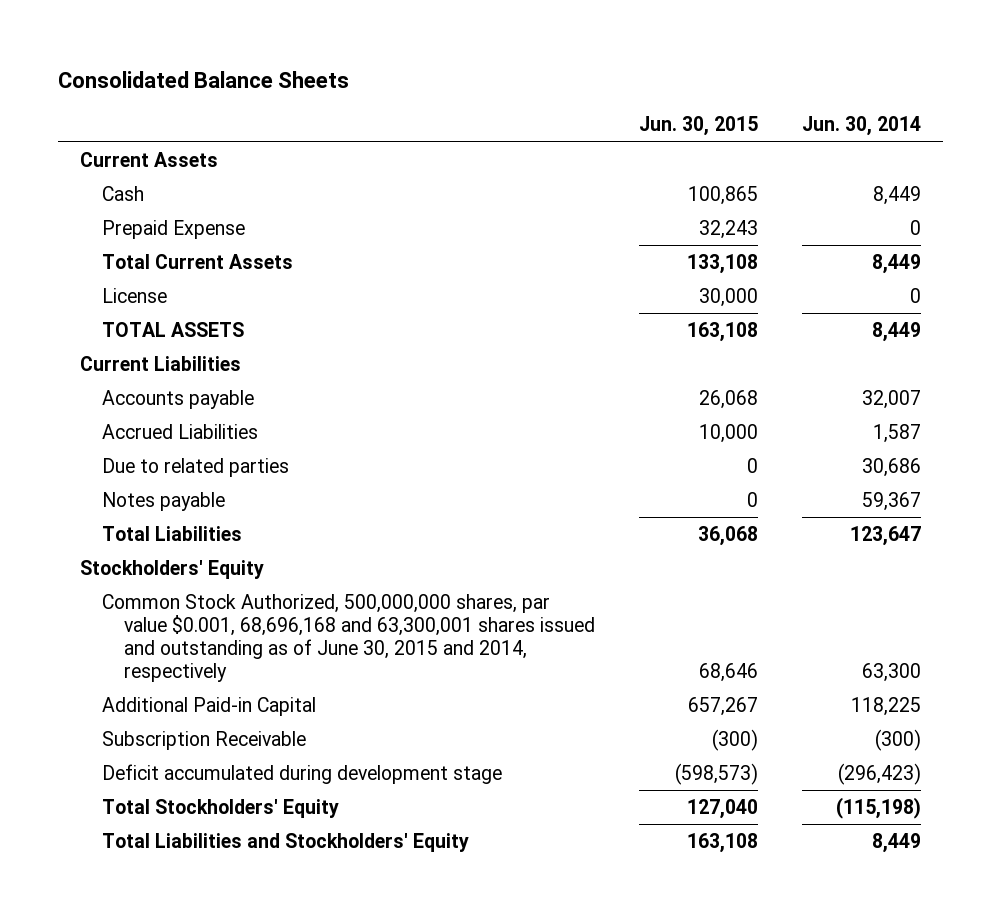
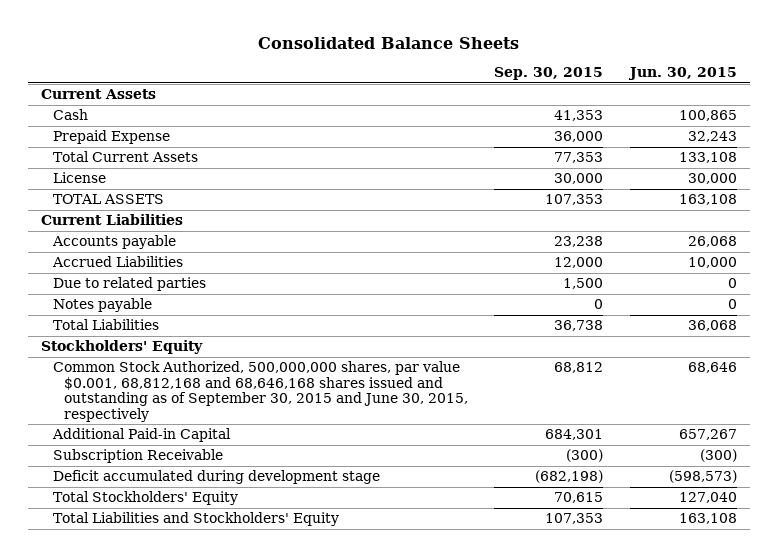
[801,116,921,137] Jun. 30, 2014 -> none
none -> [494,67,604,81] Sep. 30, 2015
[101,594,595,682] Common Stock Authorized, 500,000,000 shares, par value $0.001, 68,696,168 and 63,300,001 shares issued and outstanding as of June 30, 2015 and 2014, respectively -> [52,361,468,422] Common Stock Authorized, 500,000,000 shares, par value $0.001, 68,812,168 and 68,646,168 shares issued and outstanding as of September 30, 2015 and June 30, 2015, respectively

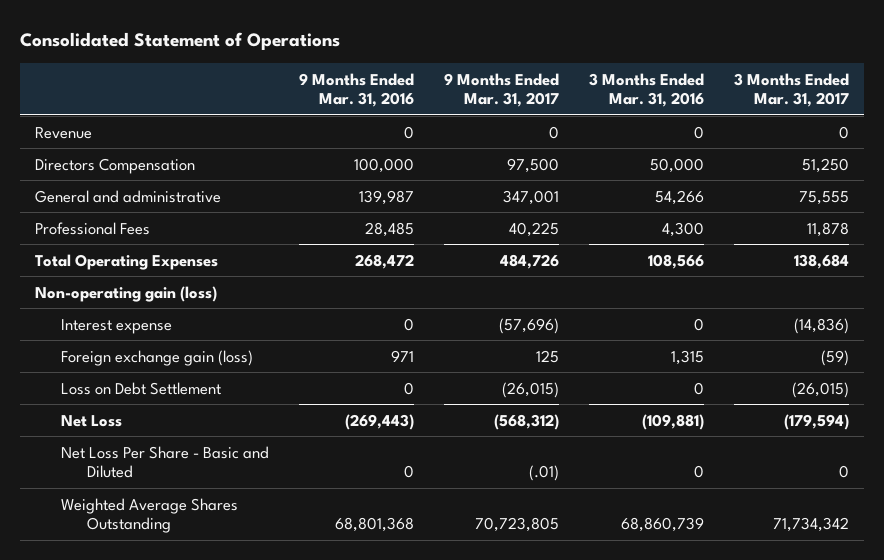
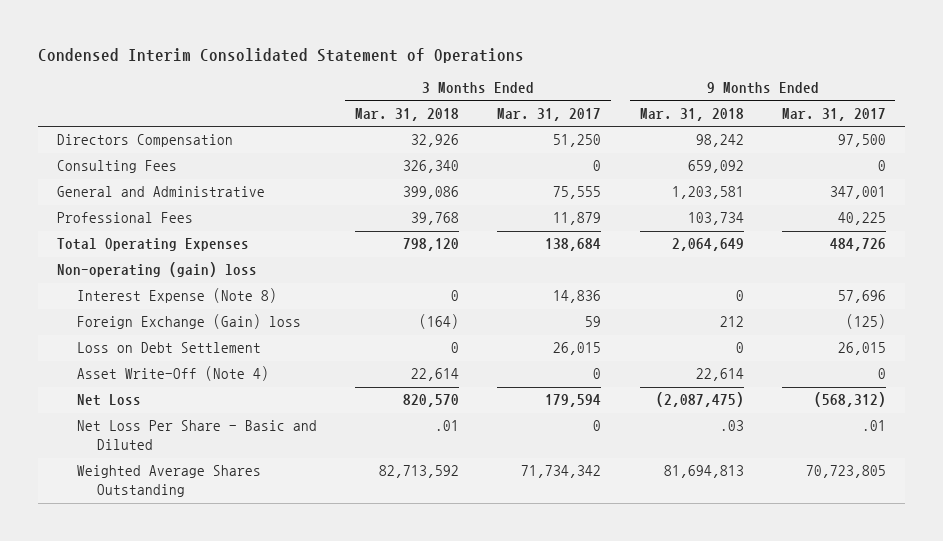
[20,32,341,51] Consolidated Statement of Operations -> [37,48,524,64] Condensed Interim Consolidated Statement of Operations
[299,72,415,107] 9 Months Ended Mar. 31, 2016 -> none
[588,72,704,107] 3 Months Ended Mar. 31, 2016 -> none
none -> [355,107,460,121] Mar. 31, 2018
none -> [639,107,744,121] Mar. 31, 2018
[35,126,93,139] Revenue -> none
none -> [56,160,177,174] Consulting Fees
[35,189,222,203] General and administrative -> [56,186,265,198] General and Administrative
[806,221,849,237] 11,878 -> [553,212,602,226] 11,879
[35,285,218,302] Non-operating gain (loss) -> [56,262,257,278] Non-operating (gain) loss
[61,318,173,334] Interest expense -> [76,288,277,304] Interest Expense (Note 8)
[498,317,559,334] (57,696) -> [837,290,886,304] 57,696
[793,317,849,334] (14,836) -> [553,290,602,304] 14,836
[61,349,254,366] Foreign exchange gain (loss) -> [76,314,301,330] Foreign Exchange (Gain) loss
[535,349,559,363] 125 -> [845,314,886,330] (125)
[820,349,849,366] (59) -> [585,316,602,328] 59
[501,381,559,398] (26,015) -> [837,342,886,356] 26,015
[791,381,849,398] (26,015) -> [553,342,602,356] 26,015
none -> [76,366,269,382] Asset Write-Off (Note 4)
[783,413,849,430] (179,594) -> [545,394,602,408] 179,594
[528,465,559,482] (.01) -> [861,420,886,432] .01

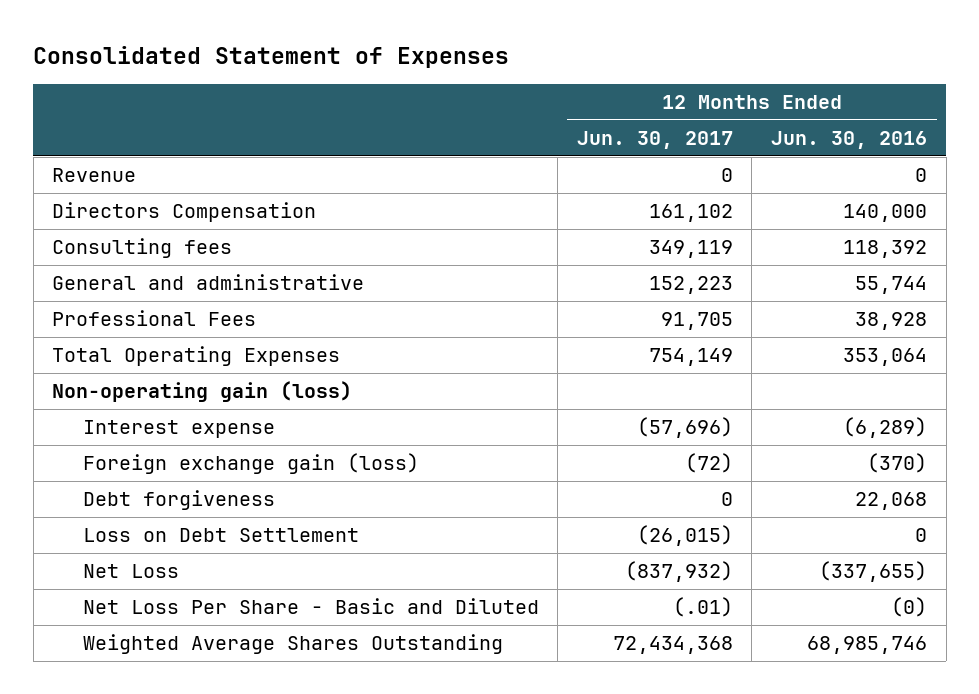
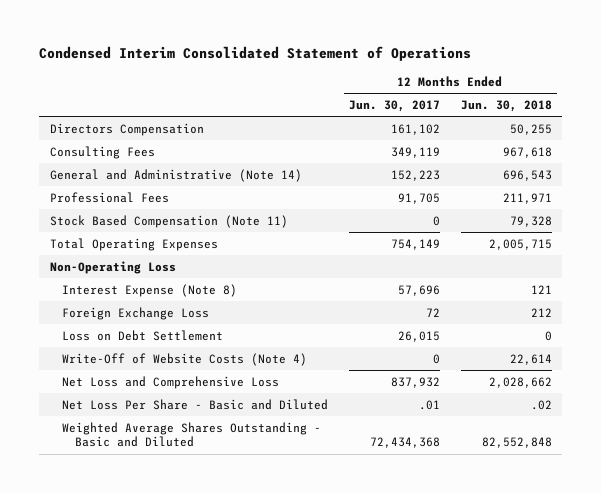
[33,45,510,68] Consolidated Statement of Expenses -> [39,46,472,62] Condensed Interim Consolidated Statement of Operations
[770,130,927,149] Jun. 30, 2016 -> none
none -> [460,99,552,112] Jun. 30, 2018
[52,168,137,183] Revenue -> none
[52,238,233,259] Consulting fees -> [49,145,155,159] Consulting Fees
[52,274,365,291] General and administrative -> [49,168,302,182] General and Administrative (Note 14)
none -> [49,214,288,228] Stock Based Compensation (Note 11)
[82,490,275,511] Debt forgiveness -> none
[52,381,353,403] Non-operating gain (loss) -> [49,260,176,274] Non-Operating Loss
[82,420,275,439] Interest expense -> [62,283,238,297] Interest Expense (Note 8)
[636,417,733,439] (57,696) -> [398,284,441,296] 57,696
[82,453,419,475] Foreign exchange gain (loss) -> [62,306,210,320] Foreign Exchange Loss
[684,453,733,474] (72) -> [426,307,441,317] 72
[636,525,733,547] (26,015) -> [398,330,441,342] 26,015
none -> [62,352,308,366] Write-Off of Website Costs (Note 4)
[82,564,179,579] Net Loss -> [62,375,280,389] Net Loss and Comprehensive Loss
[624,561,733,583] (837,932) -> [391,376,441,388] 837,932
[672,597,733,618] (.01) -> [419,399,441,410] .01
[82,634,503,655] Weighted Average Shares Outstanding -> [62,421,322,448] Weighted Average Shares Outstanding - Basic and Diluted

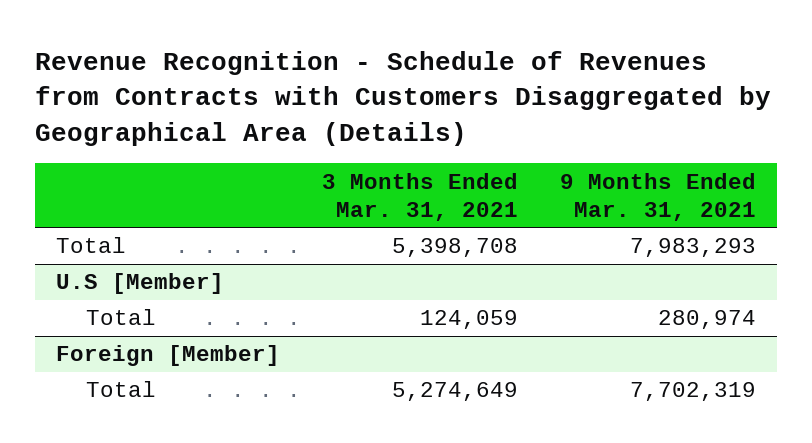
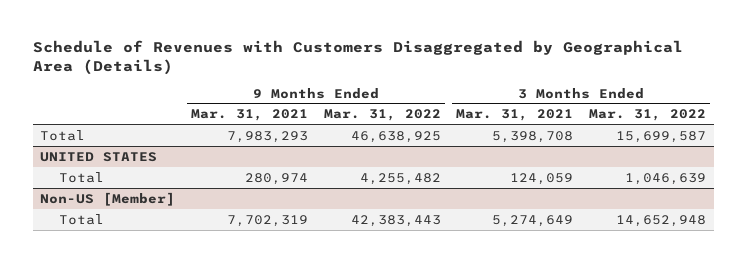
[34,51,771,146] Revenue Recognition - Schedule of Revenues from Contracts with Customers Disaggregated by Geographical Area (Details) -> [32,39,683,75] Schedule of Revenues with Customers Disaggregated by Geographical Area (Details)
none -> [323,109,441,122] Mar. 31, 2022
none -> [588,109,706,122] Mar. 31, 2022
[55,273,224,295] U.S [Member] -> [40,151,158,162] UNITED STATES
[55,345,280,367] Foreign [Member] -> [40,191,176,206] Non-US [Member]

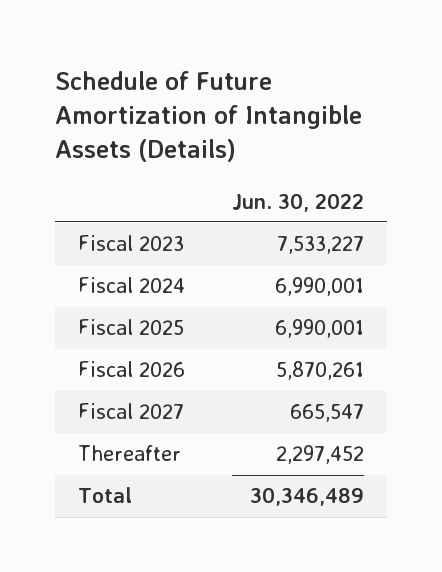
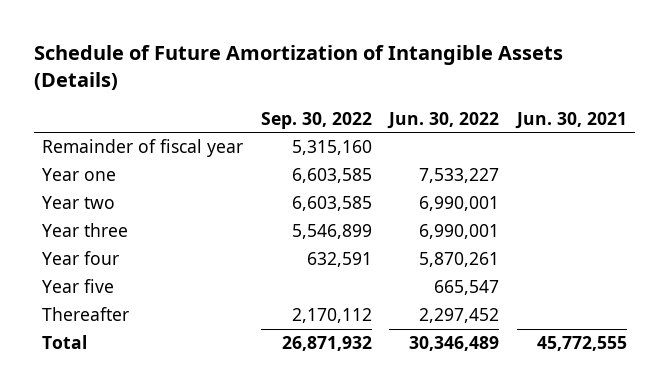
none -> [260,111,372,129] Sep. 30, 2022
none -> [514,111,627,129] Jun. 30, 2021
none -> [42,139,244,158] Remainder of fiscal year
[78,235,185,252] Fiscal 2023 -> [42,168,117,182] Year one
[78,277,186,294] Fiscal 2024 -> [42,196,116,210] Year two
[78,319,185,336] Fiscal 2025 -> [42,223,129,238] Year three
[78,361,186,378] Fiscal 2026 -> [42,251,120,266] Year four
[78,403,185,420] Fiscal 2027 -> [42,279,115,294] Year five

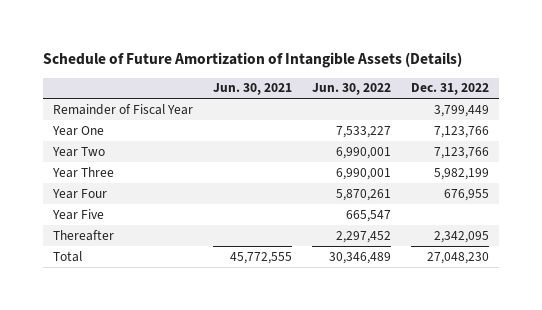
[260,111,372,129] Sep. 30, 2022 -> none
none -> [411,83,490,96] Dec. 31, 2022
[42,139,244,158] Remainder of fiscal year -> [53,103,194,115] Remainder of Fiscal Year
[42,168,117,182] Year one -> [52,125,105,136] Year One
[42,196,116,210] Year two -> [52,146,106,157] Year Two
[42,223,129,238] Year three -> [52,166,115,178] Year Three
[42,251,120,266] Year four -> [52,188,108,199] Year Four
[42,279,115,294] Year five -> [52,208,105,220] Year Five

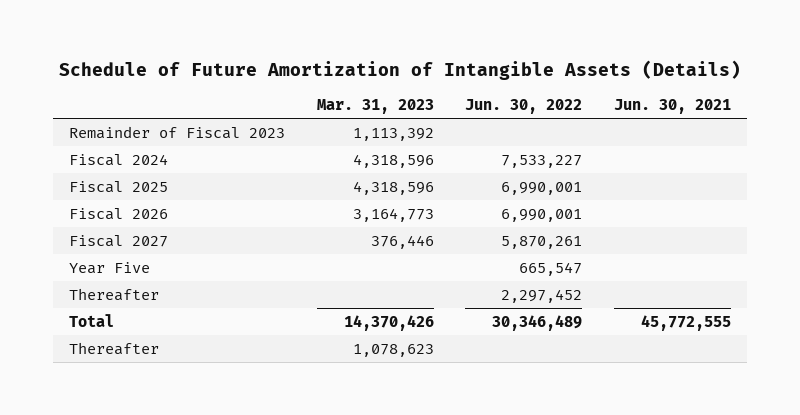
[411,83,490,96] Dec. 31, 2022 -> none
none -> [316,99,434,115] Mar. 31, 2023
[53,103,194,115] Remainder of Fiscal Year -> [68,125,285,139] Remainder of Fiscal 2023
[52,125,105,136] Year One -> [68,153,168,166] Fiscal 2024
[52,146,106,157] Year Two -> [68,180,168,193] Fiscal 2025
[52,166,115,178] Year Three -> [68,207,168,220] Fiscal 2026
[52,188,108,199] Year Four -> [68,234,168,247] Fiscal 2027
none -> [68,341,159,355] Thereafter

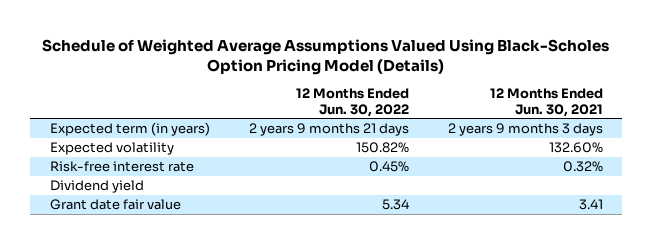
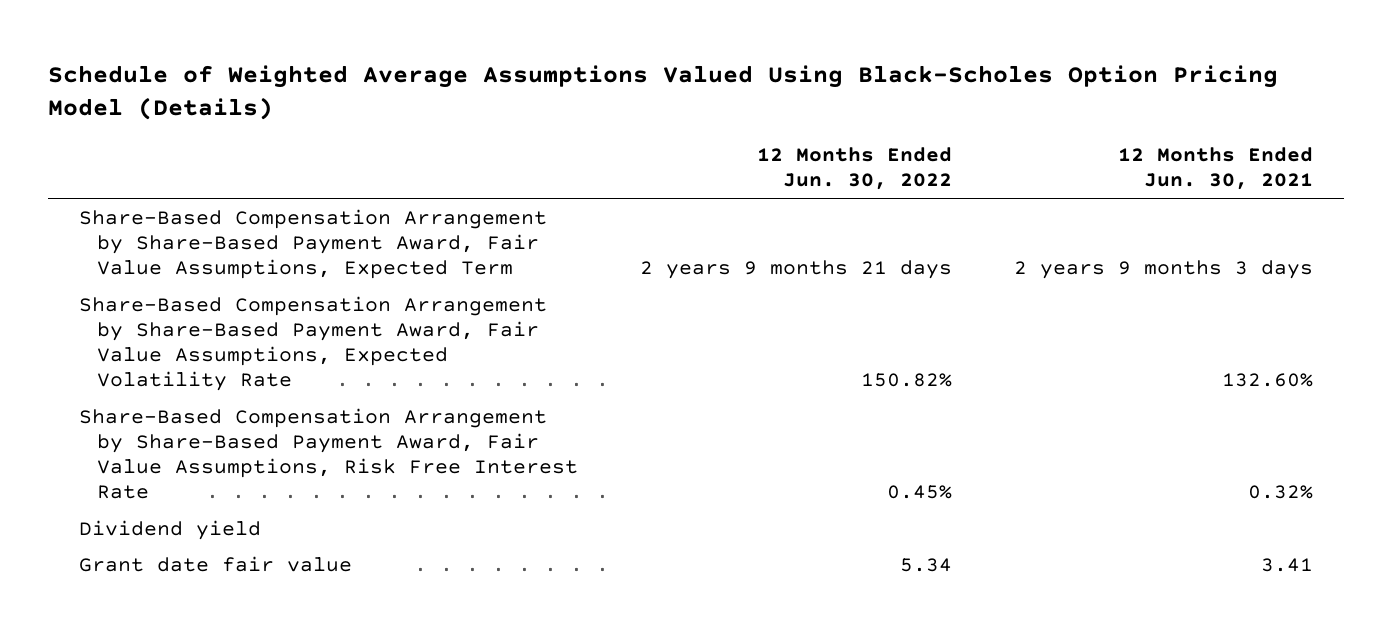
[49,122,210,137] Expected term (in years) -> [79,208,548,279] Share-Based Compensation Arrangement by Share-Based Payment Award, Fair Value Assumptions, Expected Term
[49,142,174,156] Expected volatility -> [79,295,548,391] Share-Based Compensation Arrangement by Share-Based Payment Award, Fair Value Assumptions, Expected Volatility Rate
[49,161,194,173] Risk-free interest rate -> [79,407,579,499] Share-Based Compensation Arrangement by Share-Based Payment Award, Fair Value Assumptions, Risk Free Interest Rate

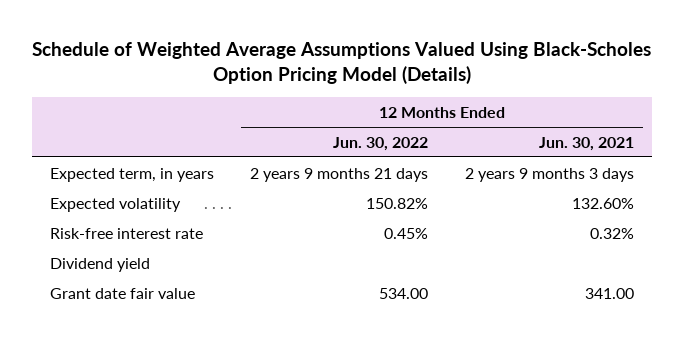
[79,208,548,279] Share-Based Compensation Arrangement by Share-Based Payment Award, Fair Value Assumptions, Expected Term -> [49,167,214,182] Expected term, in years
[79,295,548,391] Share-Based Compensation Arrangement by Share-Based Payment Award, Fair Value Assumptions, Expected Volatility Rate -> [49,197,181,212] Expected volatility
[79,407,579,499] Share-Based Compensation Arrangement by Share-Based Payment Award, Fair Value Assumptions, Risk Free Interest Rate -> [49,227,203,239] Risk-free interest rate
[900,557,953,572] 5.34 -> [379,287,429,299] 534.00
[1261,557,1314,572] 3.41 -> [584,287,634,299] 341.00

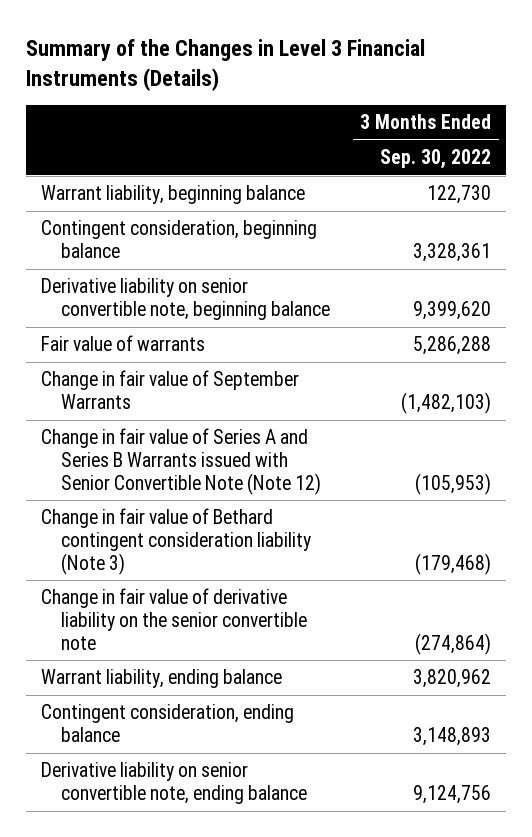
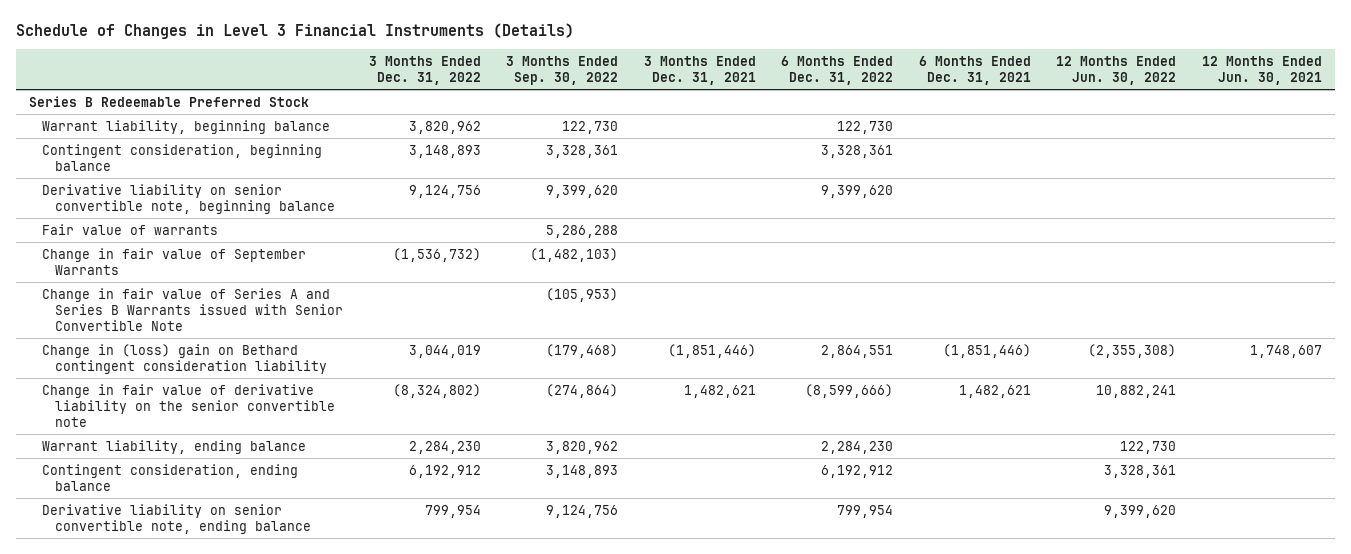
[25,38,425,91] Summary of the Changes in Level 3 Financial Instruments (Details) -> [16,23,575,40] Schedule of Changes in Level 3 Financial Instruments (Details)
none -> [368,55,481,85] 3 Months Ended Dec. 31, 2022
none -> [643,55,756,85] 3 Months Ended Dec. 31, 2021
none -> [781,55,894,85] 6 Months Ended Dec. 31, 2022
none -> [918,55,1031,85] 6 Months Ended Dec. 31, 2021
none -> [1056,55,1177,85] 12 Months Ended Jun. 30, 2022
none -> [1201,55,1322,85] 12 Months Ended Jun. 30, 2021
none -> [29,95,310,107] Series B Redeemable Preferred Stock
[40,428,322,495] Change in fair value of Series A and Series B Warrants issued with Senior Convertible Note (Note 12) -> [42,287,344,331] Change in fair value of Series A and Series B Warrants issued with Senior Convertible Note
[40,508,312,575] Change in fair value of Bethard contingent consideration liability (Note 3) -> [42,343,328,374] Change in (loss) gain on Bethard contingent consideration liability

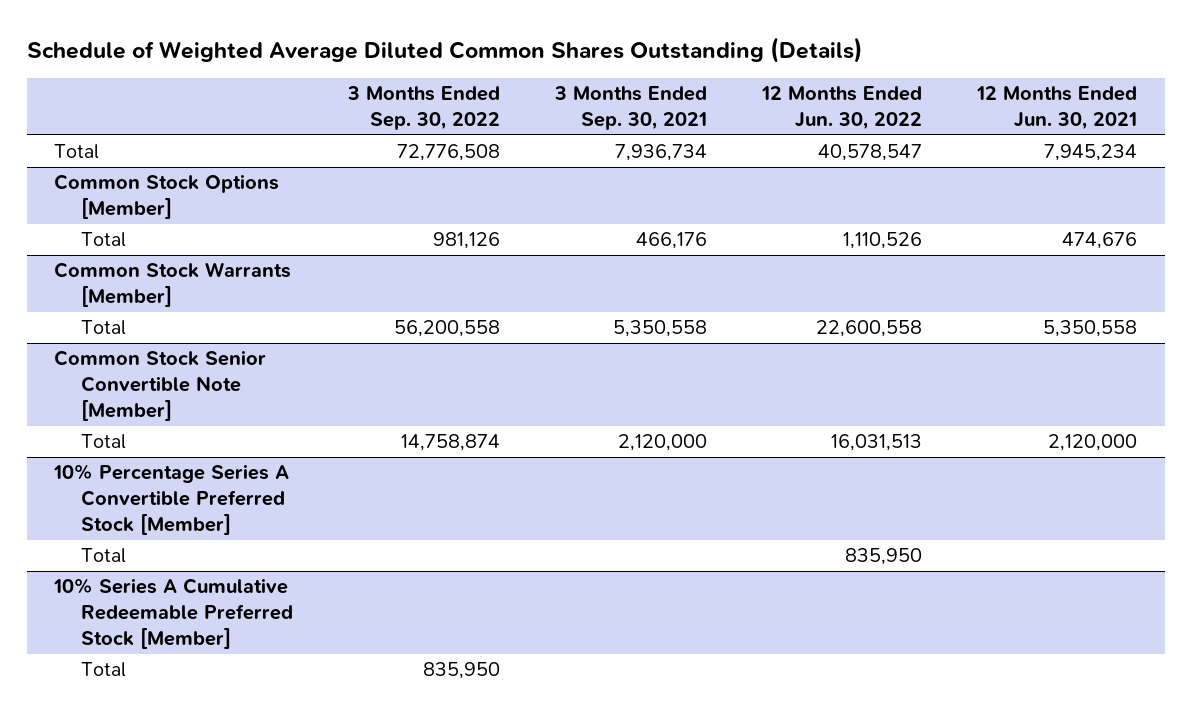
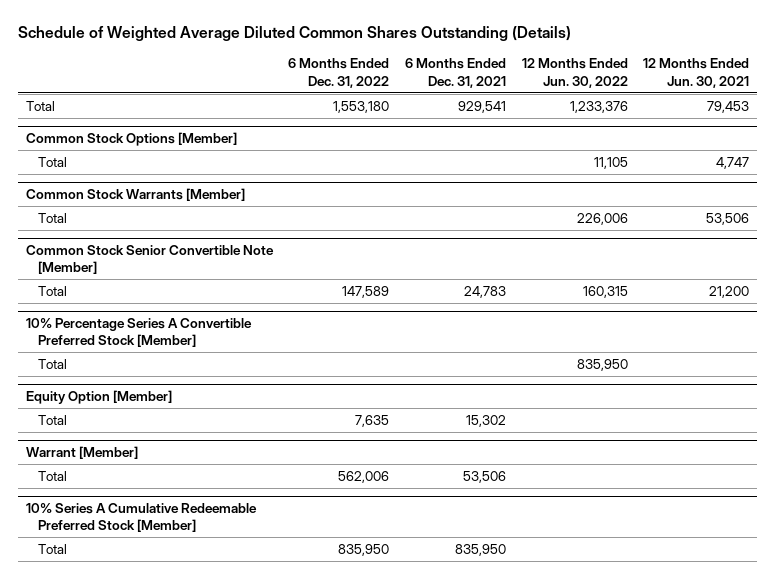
[346,86,500,130] 3 Months Ended Sep. 30, 2022 -> none
[553,86,707,130] 3 Months Ended Sep. 30, 2021 -> none
none -> [288,58,390,88] 6 Months Ended Dec. 31, 2022
none -> [404,58,506,88] 6 Months Ended Dec. 31, 2021
[817,144,922,162] 40,578,547 -> [569,100,628,113] 1,233,376
[1044,144,1138,162] 7,945,234 -> [707,100,750,113] 79,453
[842,232,922,250] 1,110,526 -> [593,156,628,169] 11,105
[1062,232,1138,250] 474,676 -> [716,156,750,169] 4,747
[815,320,922,338] 22,600,558 -> [576,212,628,225] 226,006
[1043,320,1138,338] 5,350,558 -> [706,212,750,225] 53,506
[830,434,922,452] 16,031,513 -> [582,285,628,298] 160,315
[1048,434,1138,452] 2,120,000 -> [709,285,750,298] 21,200
none -> [25,390,172,405] Equity Option [Member]
none -> [37,414,67,425] Total
none -> [25,446,138,460] Warrant [Member]
none -> [37,470,67,481] Total

